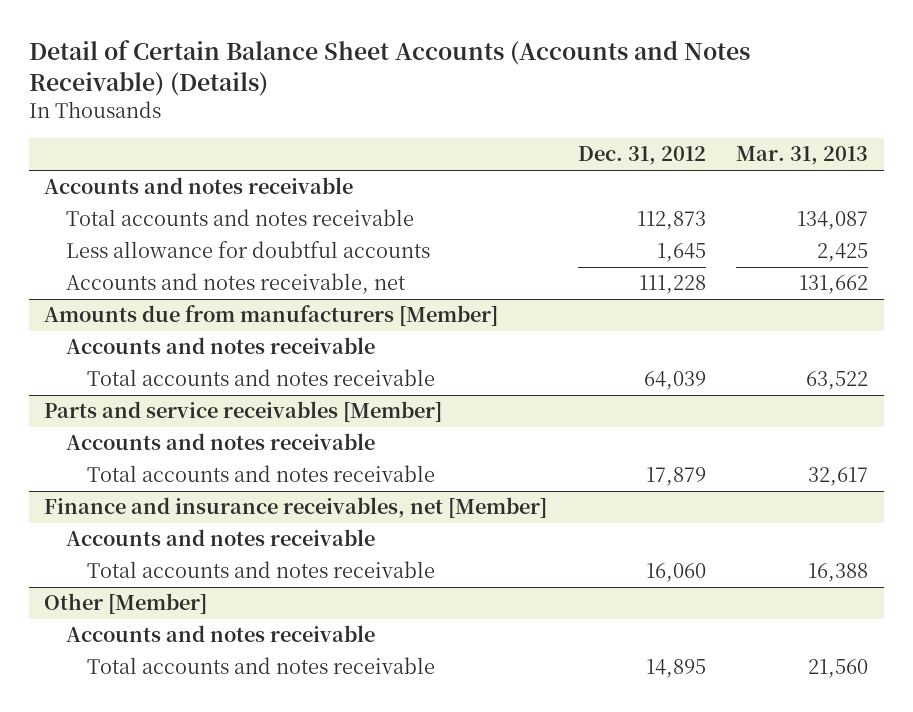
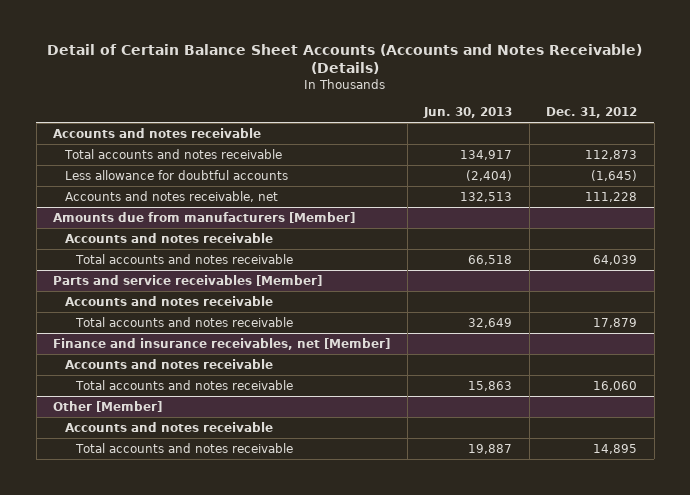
[736,146,869,166] Mar. 31, 2013 -> none
none -> [423,107,513,119] Jun. 30, 2013
[656,243,706,263] 1,645 -> [591,169,638,181] (1,645)

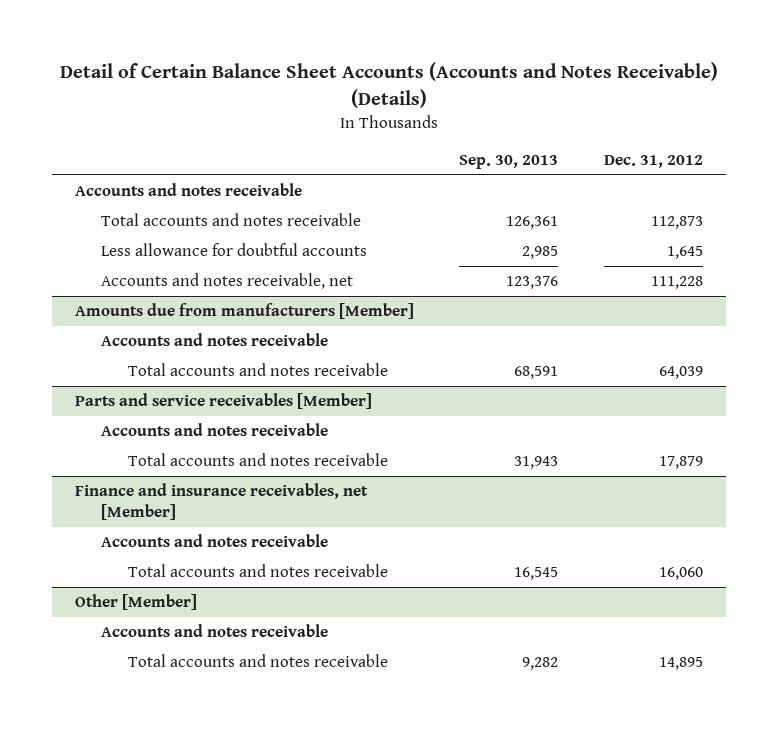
[423,107,513,119] Jun. 30, 2013 -> none
none -> [459,155,559,170] Sep. 30, 2013
[591,169,638,181] (1,645) -> [667,246,704,260] 1,645

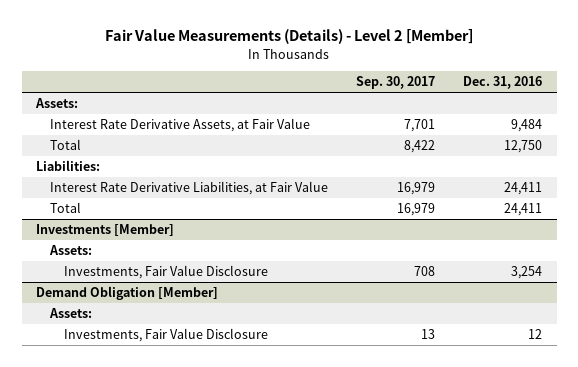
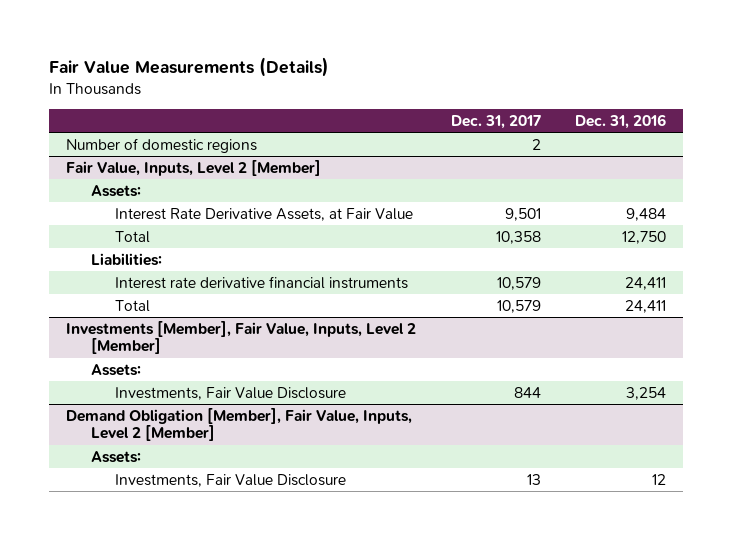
[105,29,474,45] Fair Value Measurements (Details) - Level 2 [Member] -> [49,57,330,78] Fair Value Measurements (Details)
[356,76,436,90] Sep. 30, 2017 -> none
none -> [450,114,541,129] Dec. 31, 2017
none -> [66,137,258,153] Number of domestic regions
none -> [66,159,322,176] Fair Value, Inputs, Level 2 [Member]
[49,181,328,196] Interest Rate Derivative Liabilities, at Fair Value -> [115,275,409,289] Interest rate derivative financial instruments
[35,224,174,237] Investments [Member] -> none
none -> [66,320,417,355] Investments [Member], Fair Value, Inputs, Level 2 [Member]
[35,286,218,301] Demand Obligation [Member] -> none
none -> [66,407,413,442] Demand Obligation [Member], Fair Value, Inputs, Level 2 [Member]

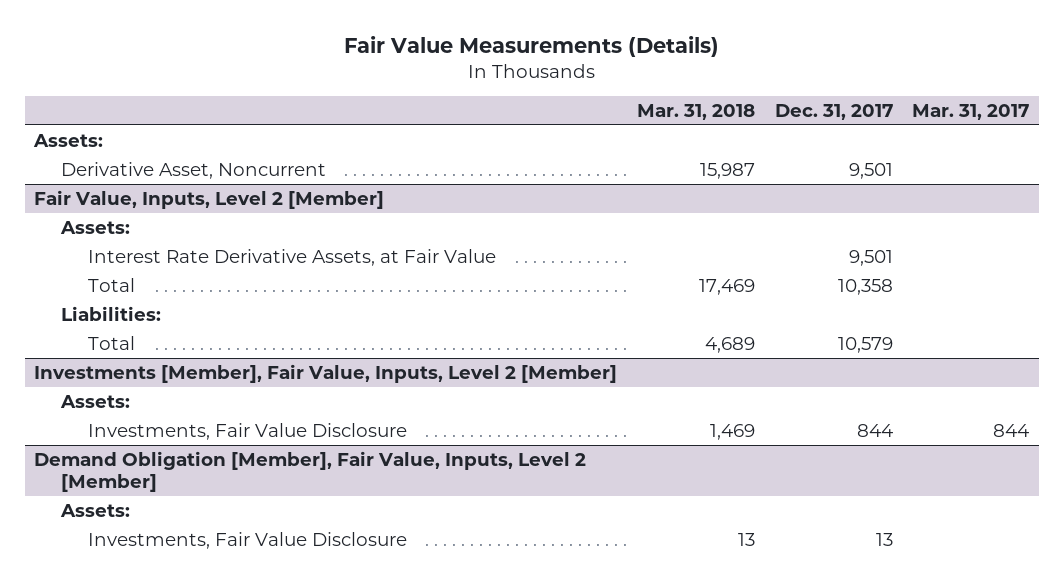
[575,113,667,129] Dec. 31, 2016 -> none
none -> [637,103,756,120] Mar. 31, 2018
none -> [912,103,1030,120] Mar. 31, 2017
[66,137,258,153] Number of domestic regions -> none
none -> [33,133,104,147] Assets:
none -> [61,161,327,179] Derivative Asset, Noncurrent
[115,275,409,289] Interest rate derivative financial instruments -> none

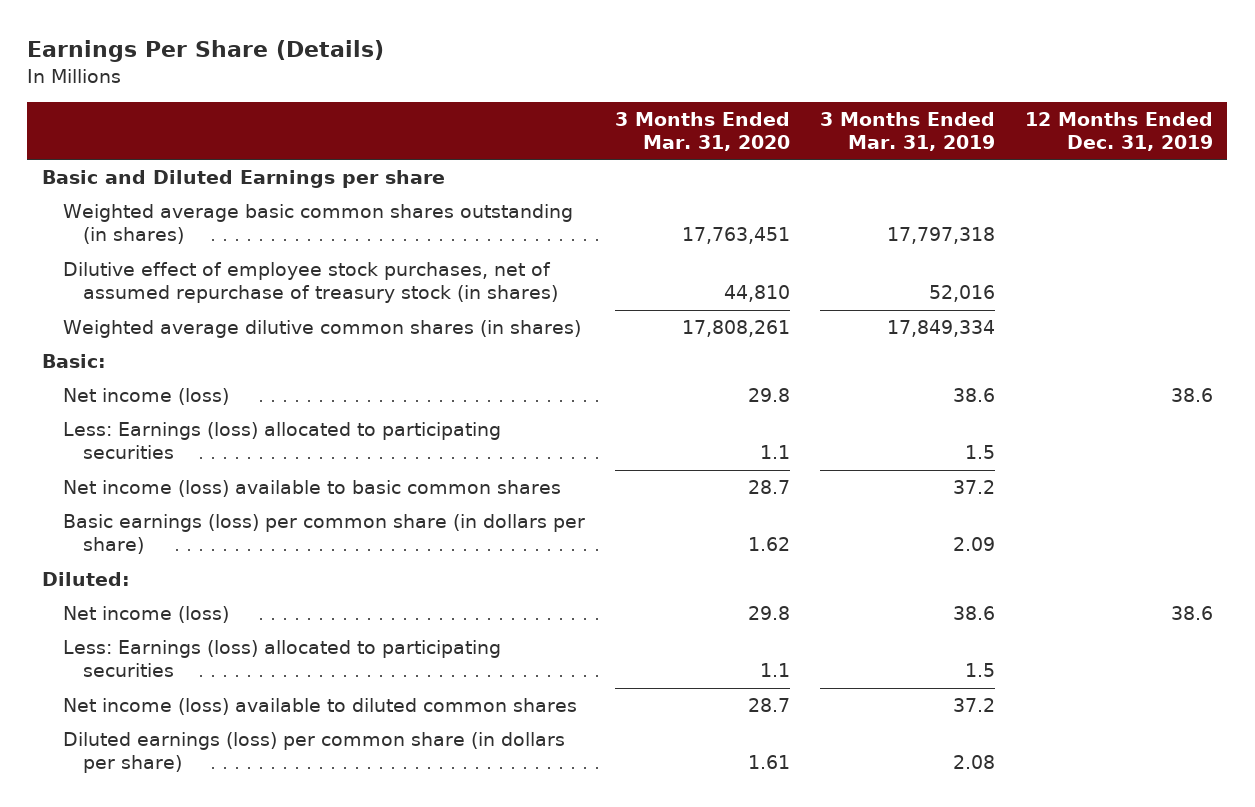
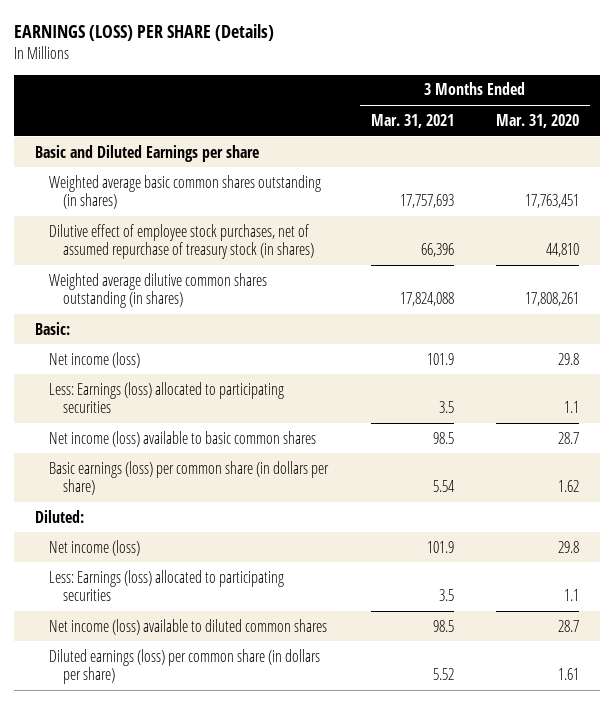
[27,39,385,62] Earnings Per Share (Details) -> [13,24,274,42] EARNINGS (LOSS) PER SHARE (Details)
[819,111,995,152] 3 Months Ended Mar. 31, 2019 -> none
[1024,111,1213,152] 12 Months Ended Dec. 31, 2019 -> none
none -> [370,113,454,128] Mar. 31, 2021
[62,320,581,339] Weighted average dilutive common shares (in shares) -> [49,272,268,309] Weighted average dilutive common shares outstanding (in shares)

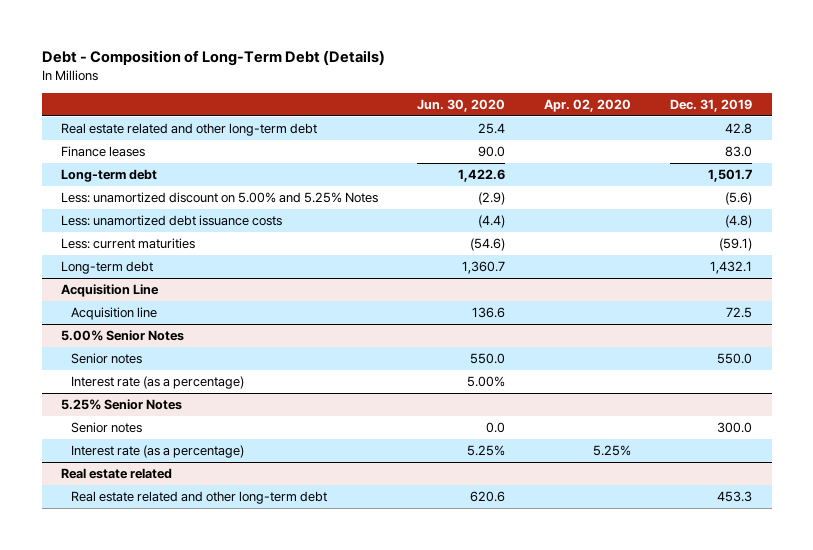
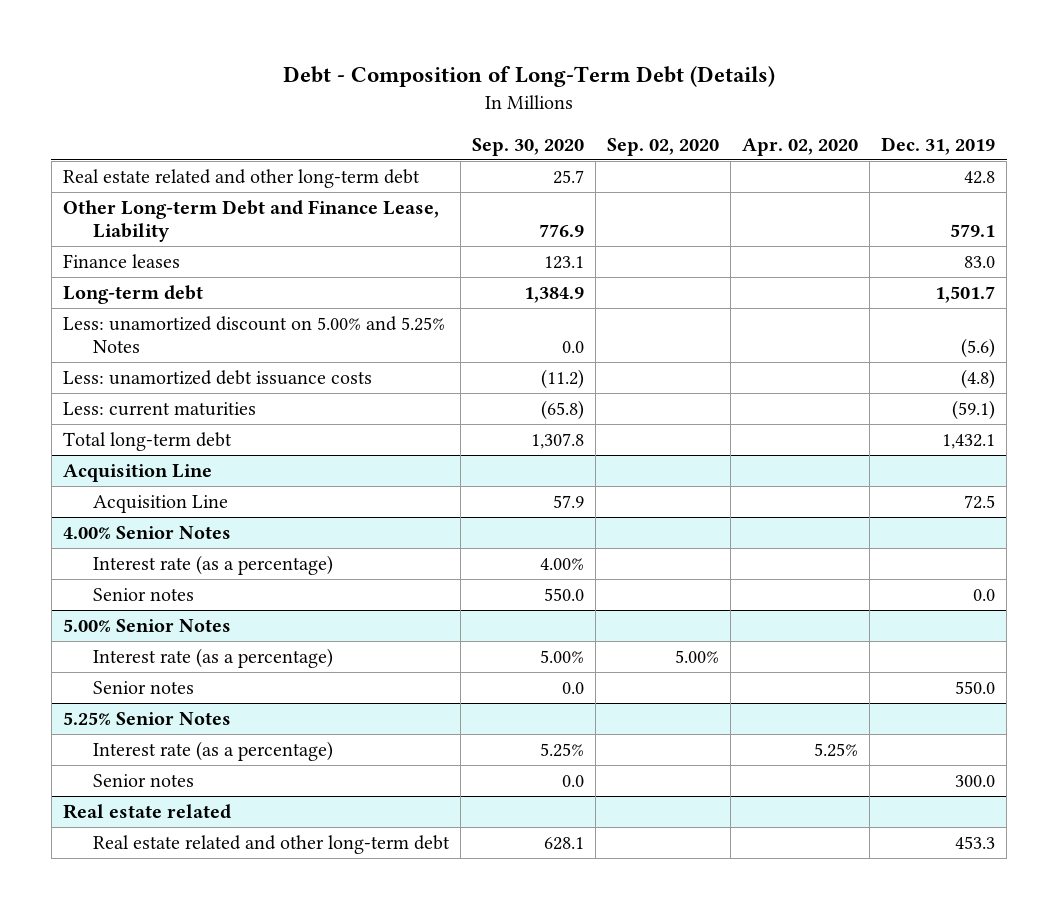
[417,98,506,112] Jun. 30, 2020 -> none
none -> [472,137,585,156] Sep. 30, 2020
none -> [607,137,720,156] Sep. 02, 2020
none -> [62,200,439,243] Other Long-term Debt and Finance Lease, Liability
[61,261,154,275] Long-term debt -> [62,432,232,452] Total long-term debt
[71,307,158,321] Acquisition line -> [93,495,229,514] Acquisition Line
none -> [62,526,231,540] 4.00% Senior Notes
none -> [93,555,334,576] Interest rate (as a percentage)
none -> [93,588,195,602] Senior notes
[71,353,143,365] Senior notes -> [93,681,195,695] Senior notes
[71,422,143,434] Senior notes -> [93,774,195,788] Senior notes

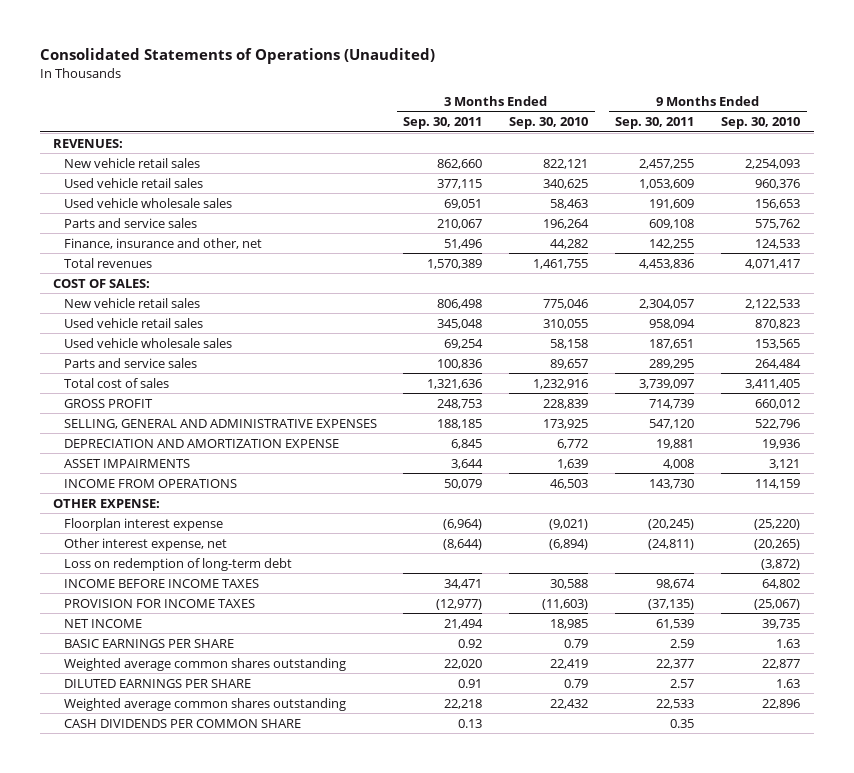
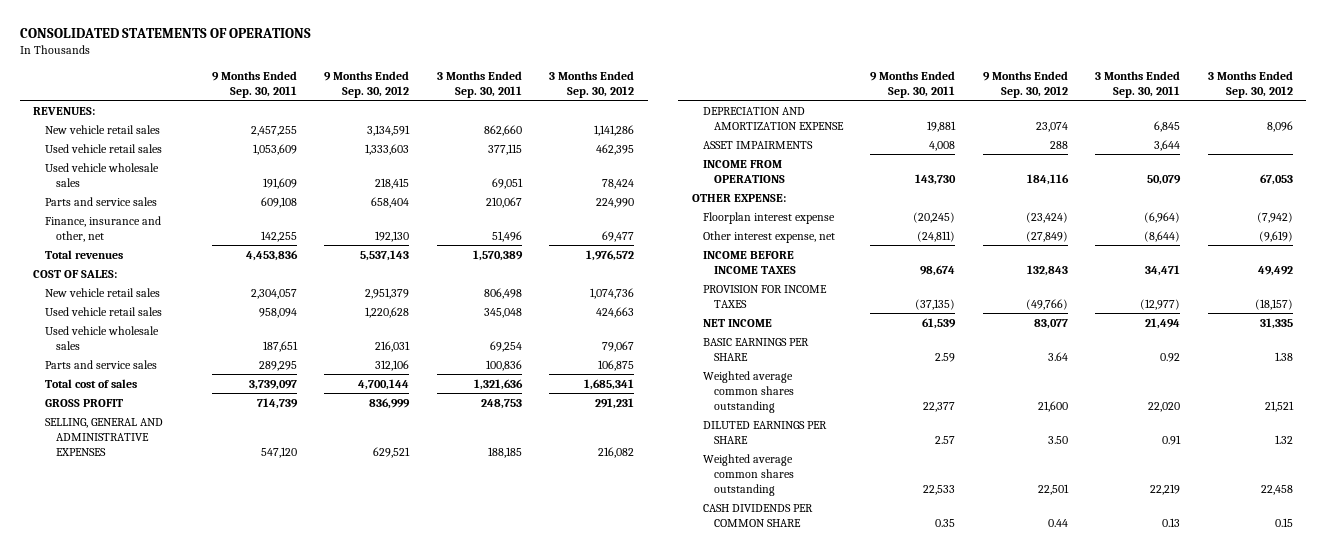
[40,48,436,65] Consolidated Statements of Operations (Unaudited) -> [19,28,311,39] CONSOLIDATED STATEMENTS OF OPERATIONS
[509,117,589,130] Sep. 30, 2010 -> none
[721,117,801,130] Sep. 30, 2010 -> none
none -> [324,70,410,98] 9 Months Ended Sep. 30, 2012
none -> [549,70,635,98] 3 Months Ended Sep. 30, 2012
[63,557,292,571] Loss on redemption of long-term debt -> none
[444,698,483,709] 22,218 -> [1150,483,1181,495] 22,219

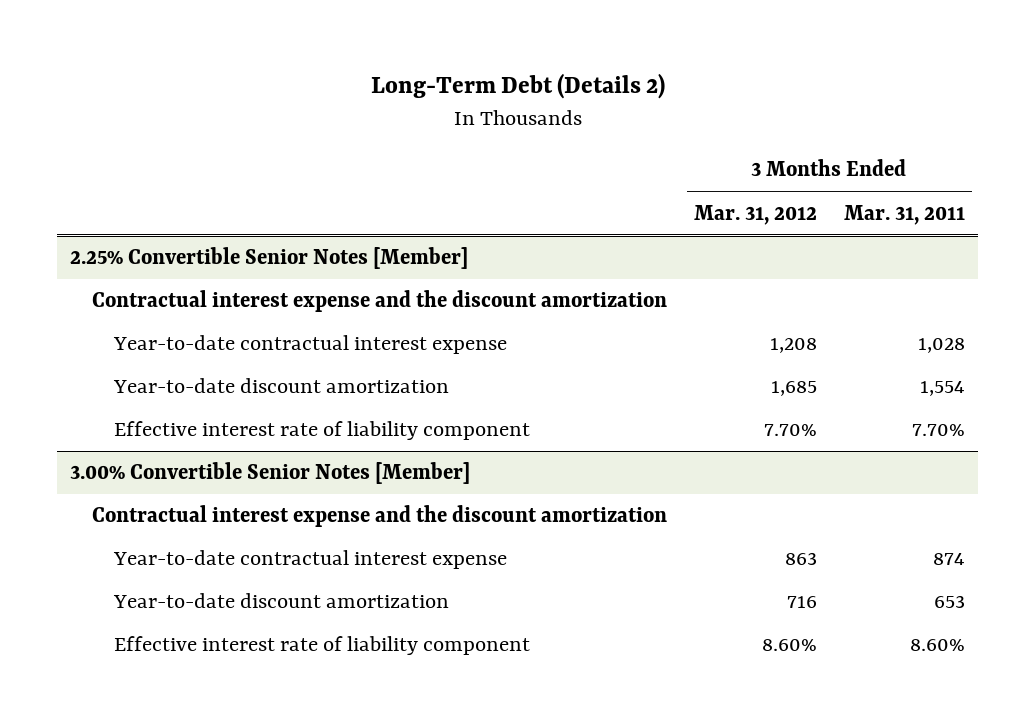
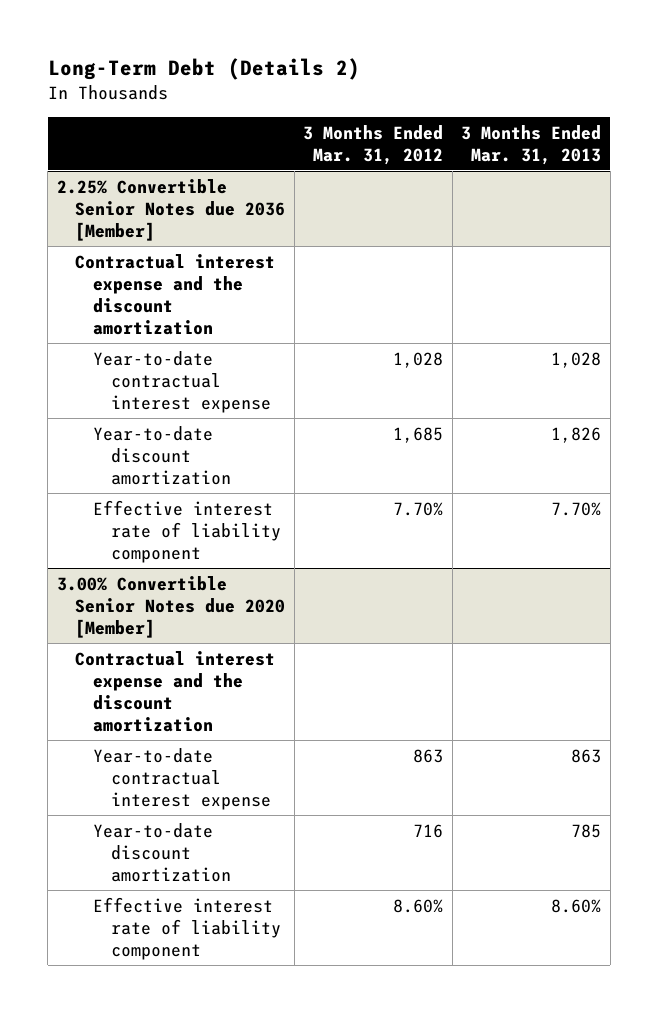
[843,204,965,225] Mar. 31, 2011 -> none
none -> [461,124,602,165] 3 Months Ended Mar. 31, 2013
[70,247,469,270] 2.25% Convertible Senior Notes [Member] -> [57,178,286,241] 2.25% Convertible Senior Notes due 2036 [Member]
[769,338,817,354] 1,208 -> [393,351,444,368] 1,028
[70,462,471,485] 3.00% Convertible Senior Notes [Member] -> [57,575,286,638] 3.00% Convertible Senior Notes due 2020 [Member]

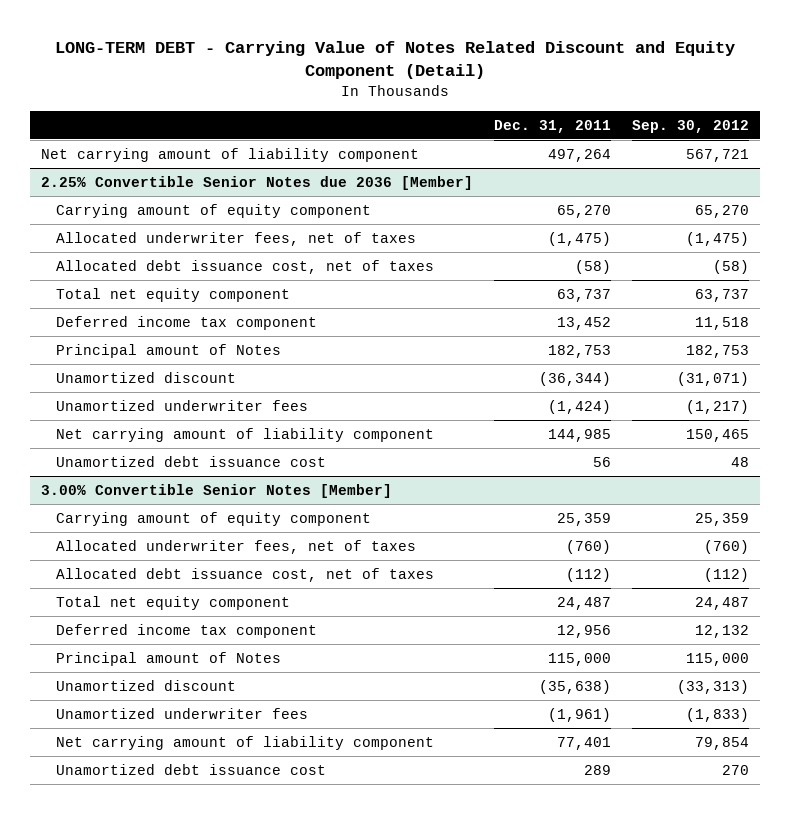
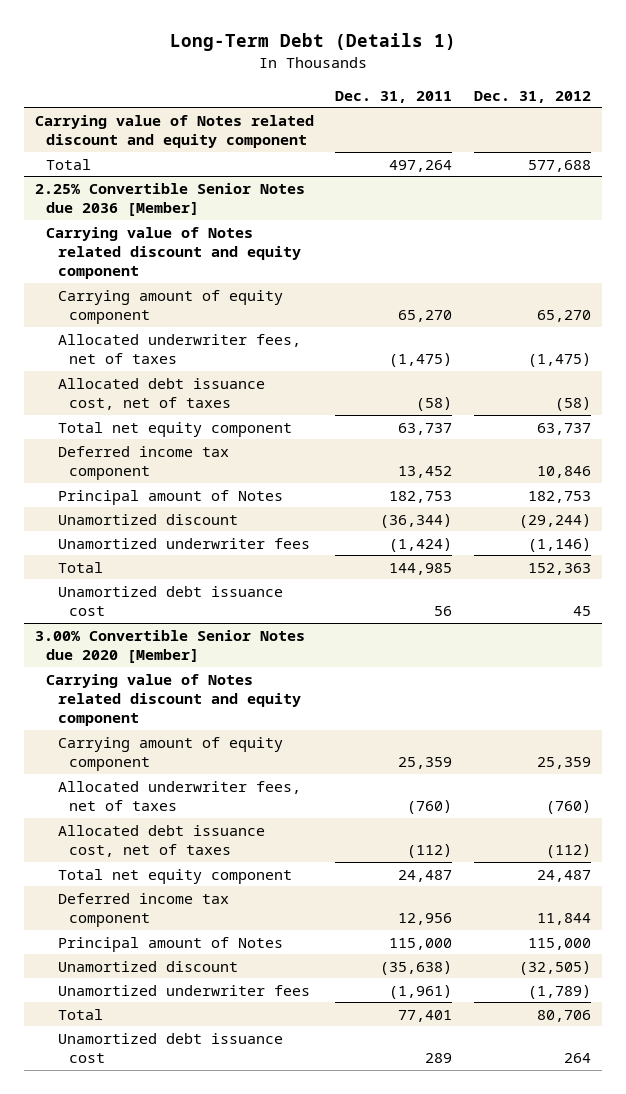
[55,41,736,80] LONG-TERM DEBT - Carrying Value of Notes Related Discount and Equity Component (Detail) -> [169,33,456,52] Long-Term Debt (Details 1)
[632,119,750,133] Sep. 30, 2012 -> none
none -> [473,90,591,103] Dec. 31, 2012
none -> [34,114,314,148] Carrying value of Notes related discount and equity component
[40,147,419,162] Net carrying amount of liability component -> [46,158,92,170] Total
none -> [46,226,301,280] Carrying value of Notes related discount and equity component
[56,427,435,442] Net carrying amount of liability component -> [57,561,103,573] Total
[40,483,392,498] 3.00% Convertible Senior Notes [Member] -> [34,629,305,663] 3.00% Convertible Senior Notes due 2020 [Member]
none -> [46,673,301,727] Carrying value of Notes related discount and equity component
[56,735,435,750] Net carrying amount of liability component -> [57,1008,103,1020] Total

